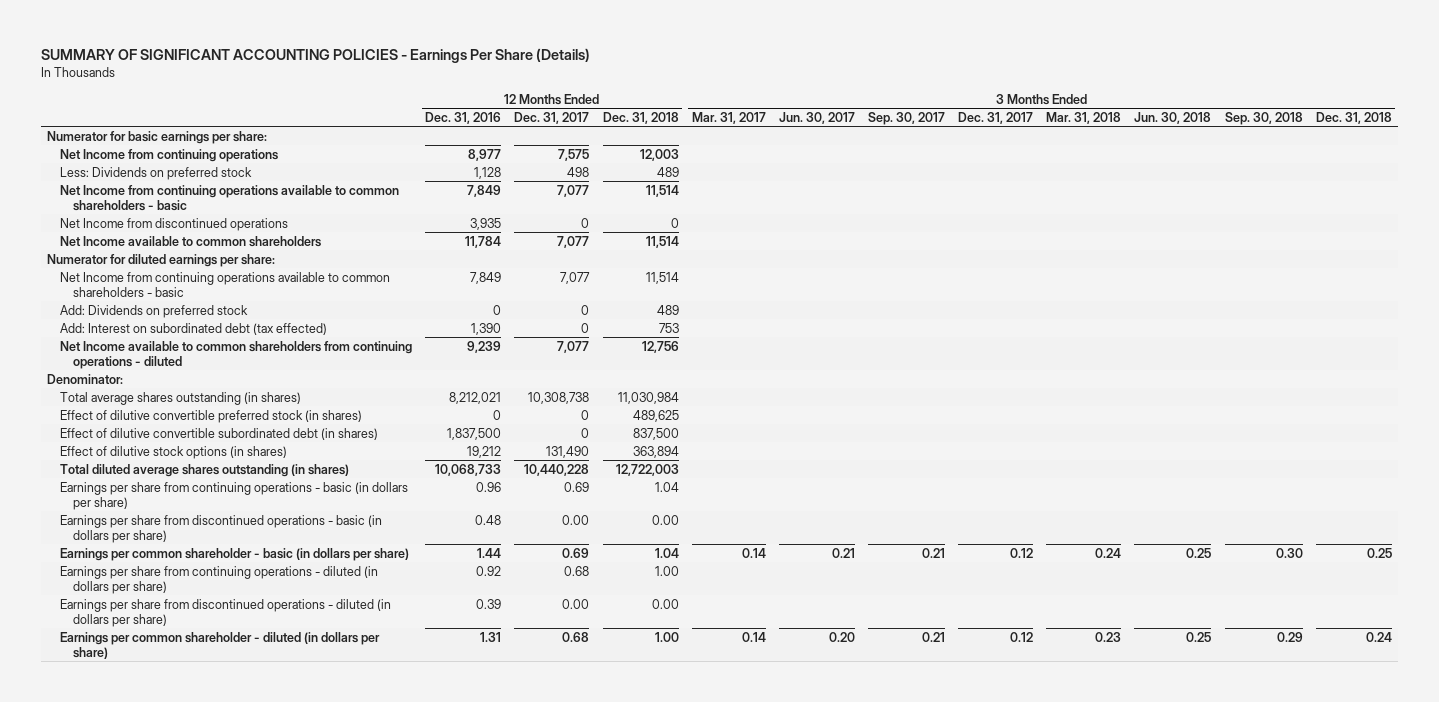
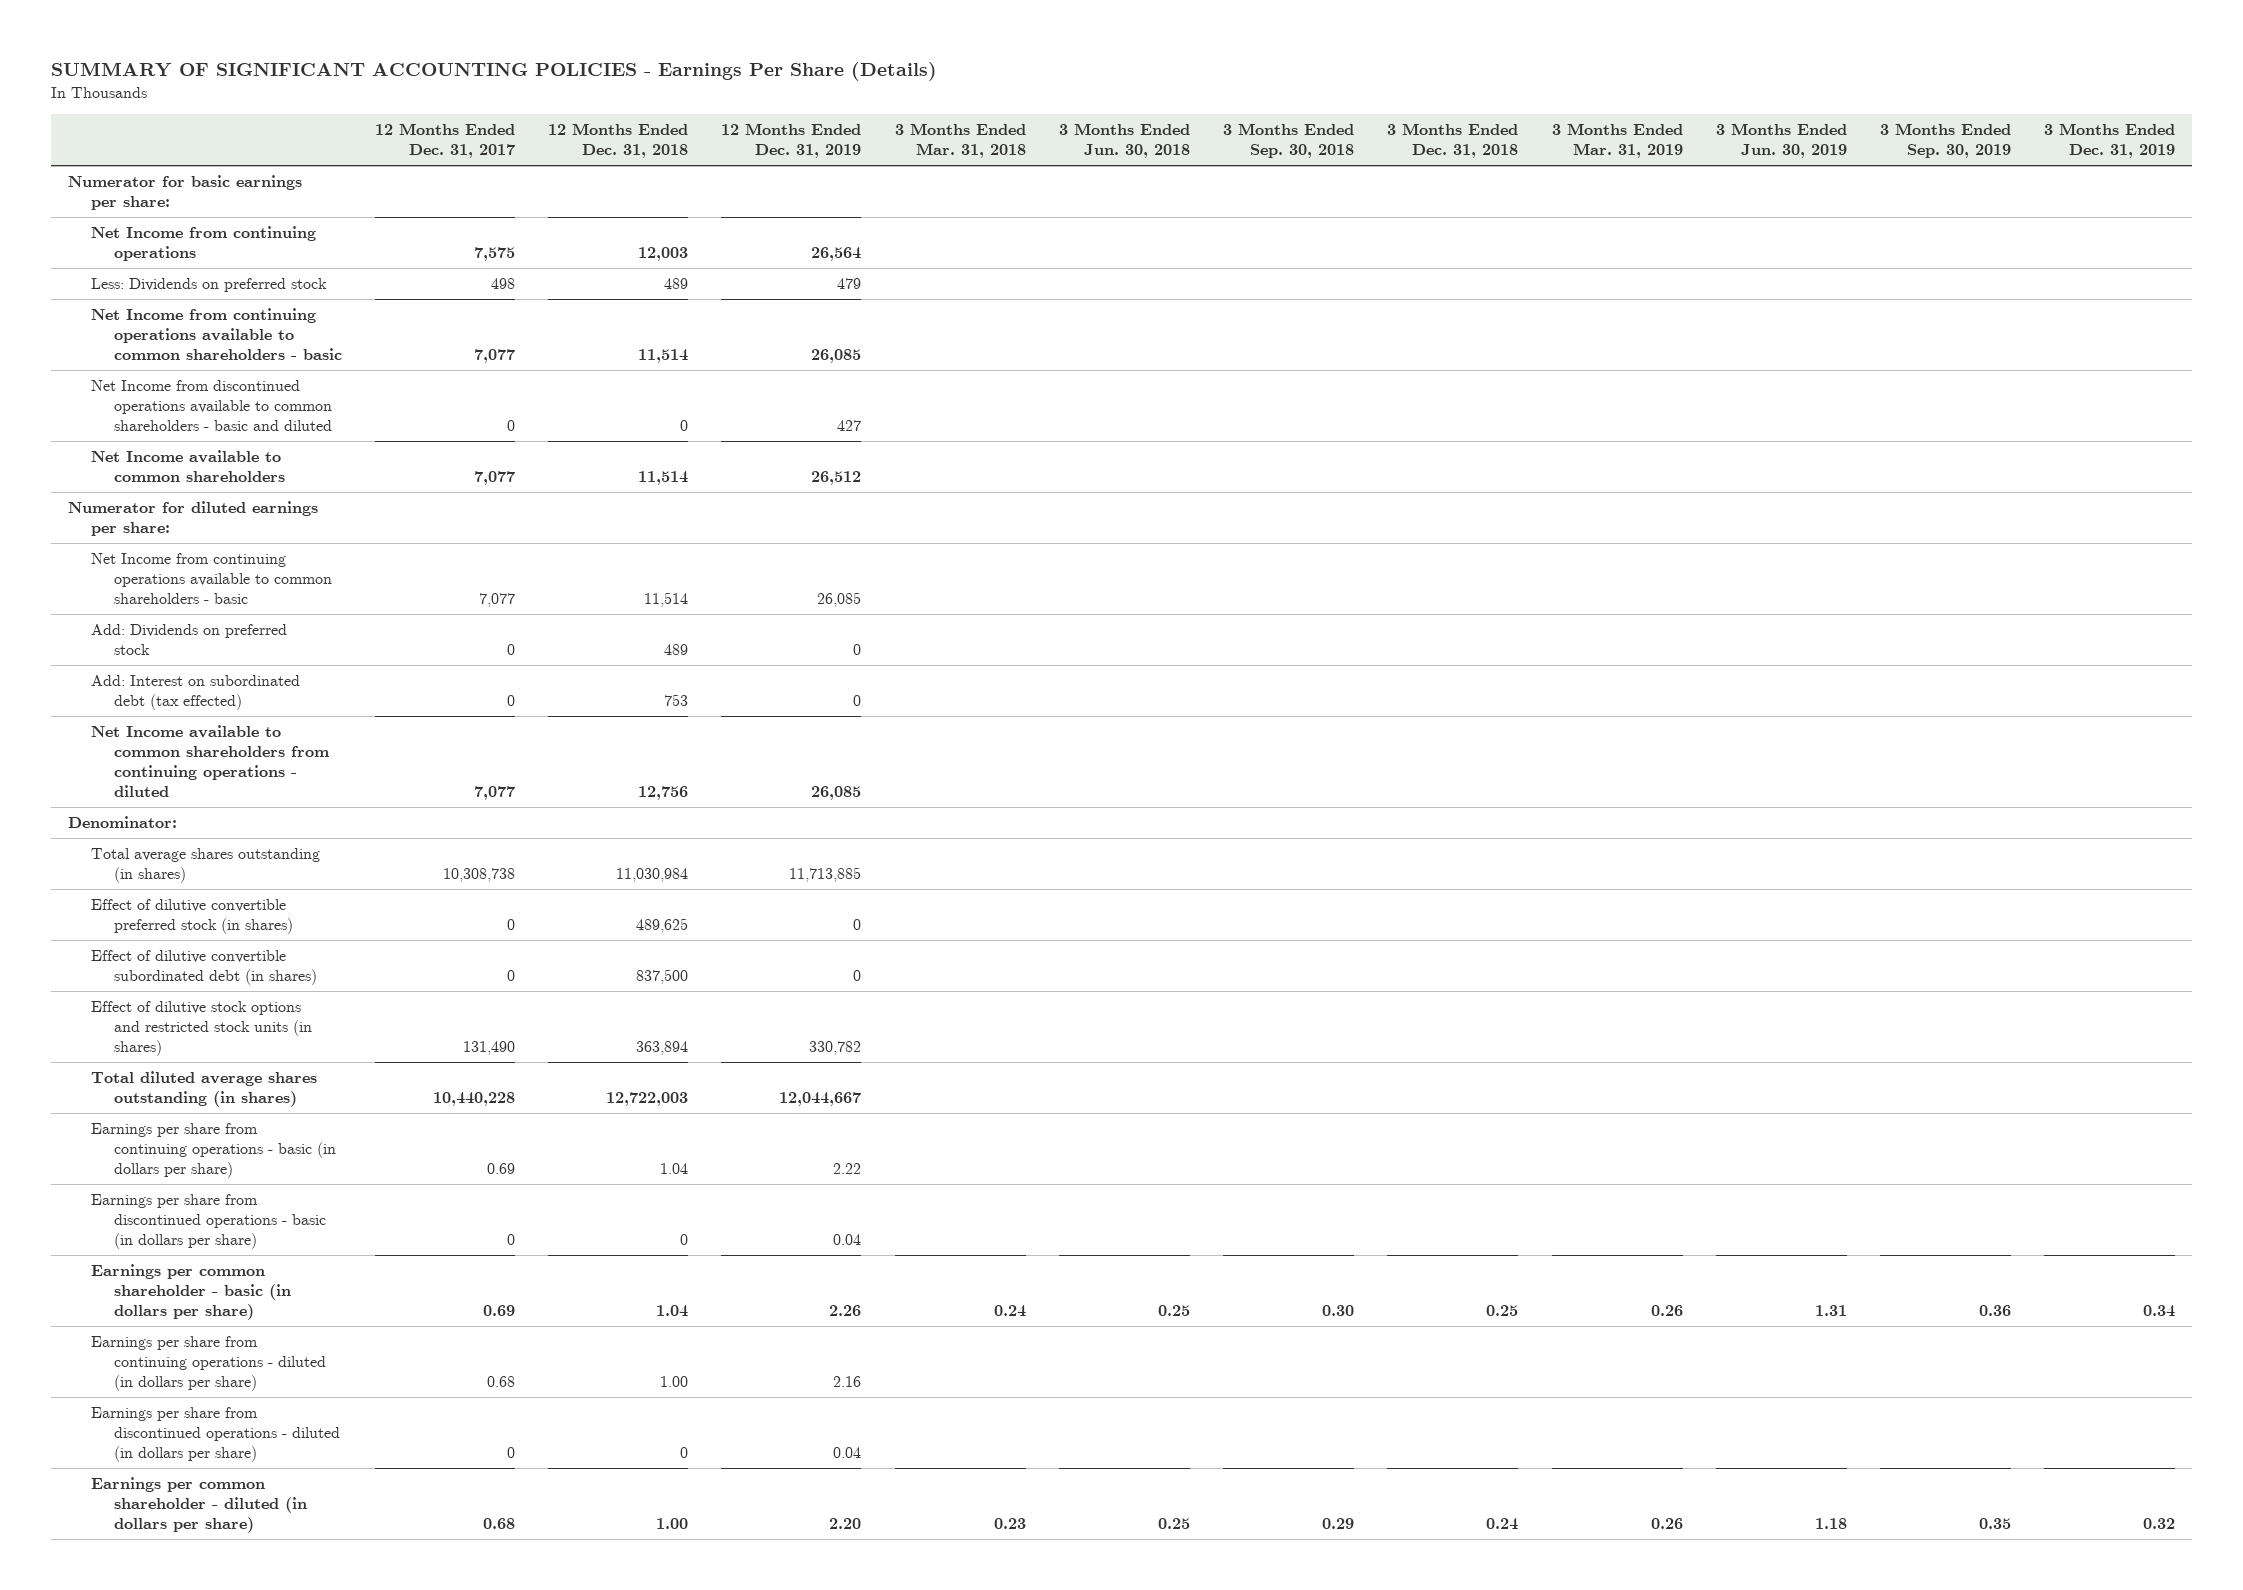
[425,111,502,124] Dec. 31, 2016 -> none
[691,111,766,124] Mar. 31, 2017 -> none
[778,111,855,124] Jun. 30, 2017 -> none
[868,111,946,125] Sep. 30, 2017 -> none
[958,111,1034,124] Dec. 31, 2017 -> none
none -> [721,123,862,159] 12 Months Ended Dec. 31, 2019
none -> [1551,123,1683,159] 3 Months Ended Mar. 31, 2019
none -> [1715,123,1847,159] 3 Months Ended Jun. 30, 2019
none -> [1880,123,2012,159] 3 Months Ended Sep. 30, 2019
none -> [2044,123,2176,159] 3 Months Ended Dec. 31, 2019
[60,217,289,231] Net Income from discontinued operations -> [90,380,332,431] Net Income from discontinued operations available to common shareholders - basic and diluted
[60,445,288,459] Effect of dilutive stock options (in shares) -> [90,1001,312,1056] Effect of dilutive stock options and restricted stock units (in shares)
[562,514,590,525] 0.00 -> [507,1233,516,1245] 0
[651,514,679,525] 0.00 -> [680,1233,689,1245] 0
[562,598,590,609] 0.00 -> [507,1446,516,1458] 0
[651,598,679,609] 0.00 -> [680,1446,689,1458] 0

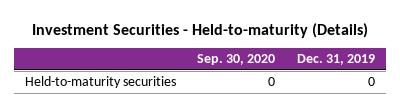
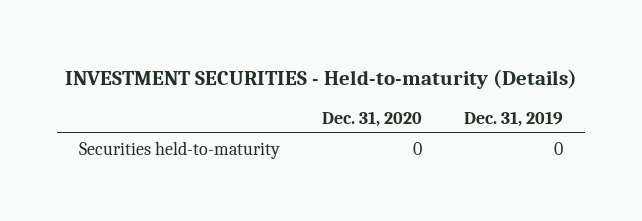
[31,22,368,38] Investment Securities - Held-to-maturity (Details) -> [64,68,577,89] INVESTMENT SECURITIES - Held-to-maturity (Details)
[197,54,276,66] Sep. 30, 2020 -> none
none -> [321,110,422,127] Dec. 31, 2020
[24,76,176,89] Held-to-maturity securities -> [78,141,280,160] Securities held-to-maturity

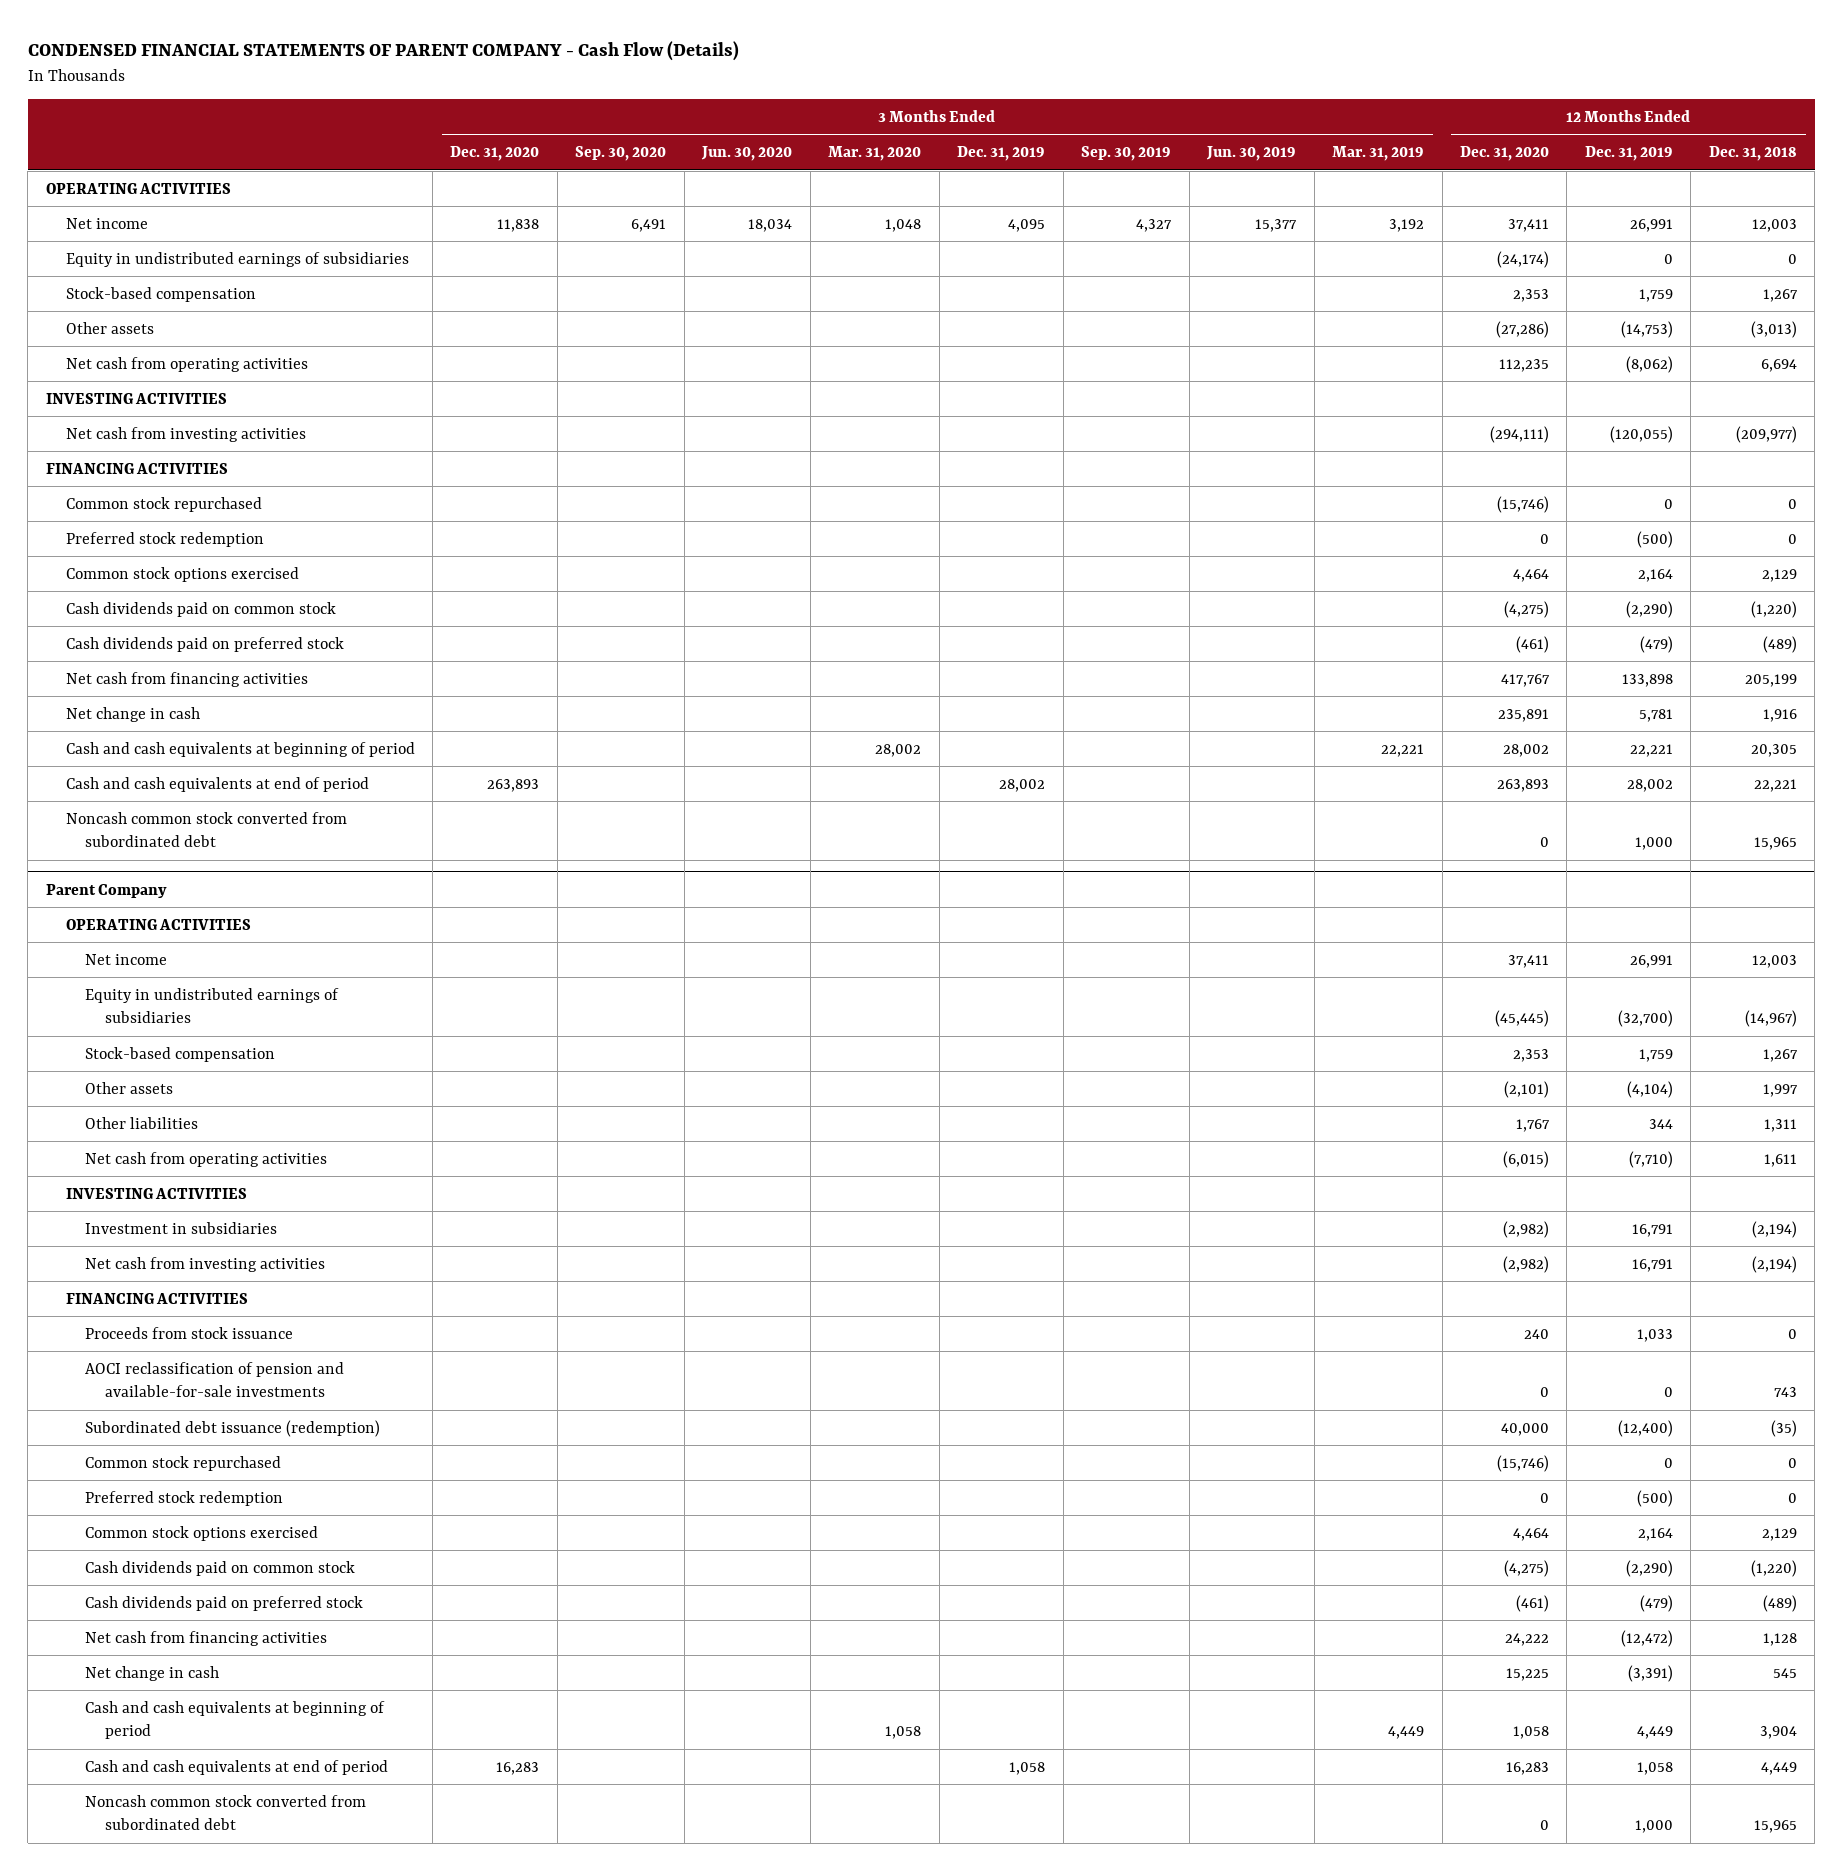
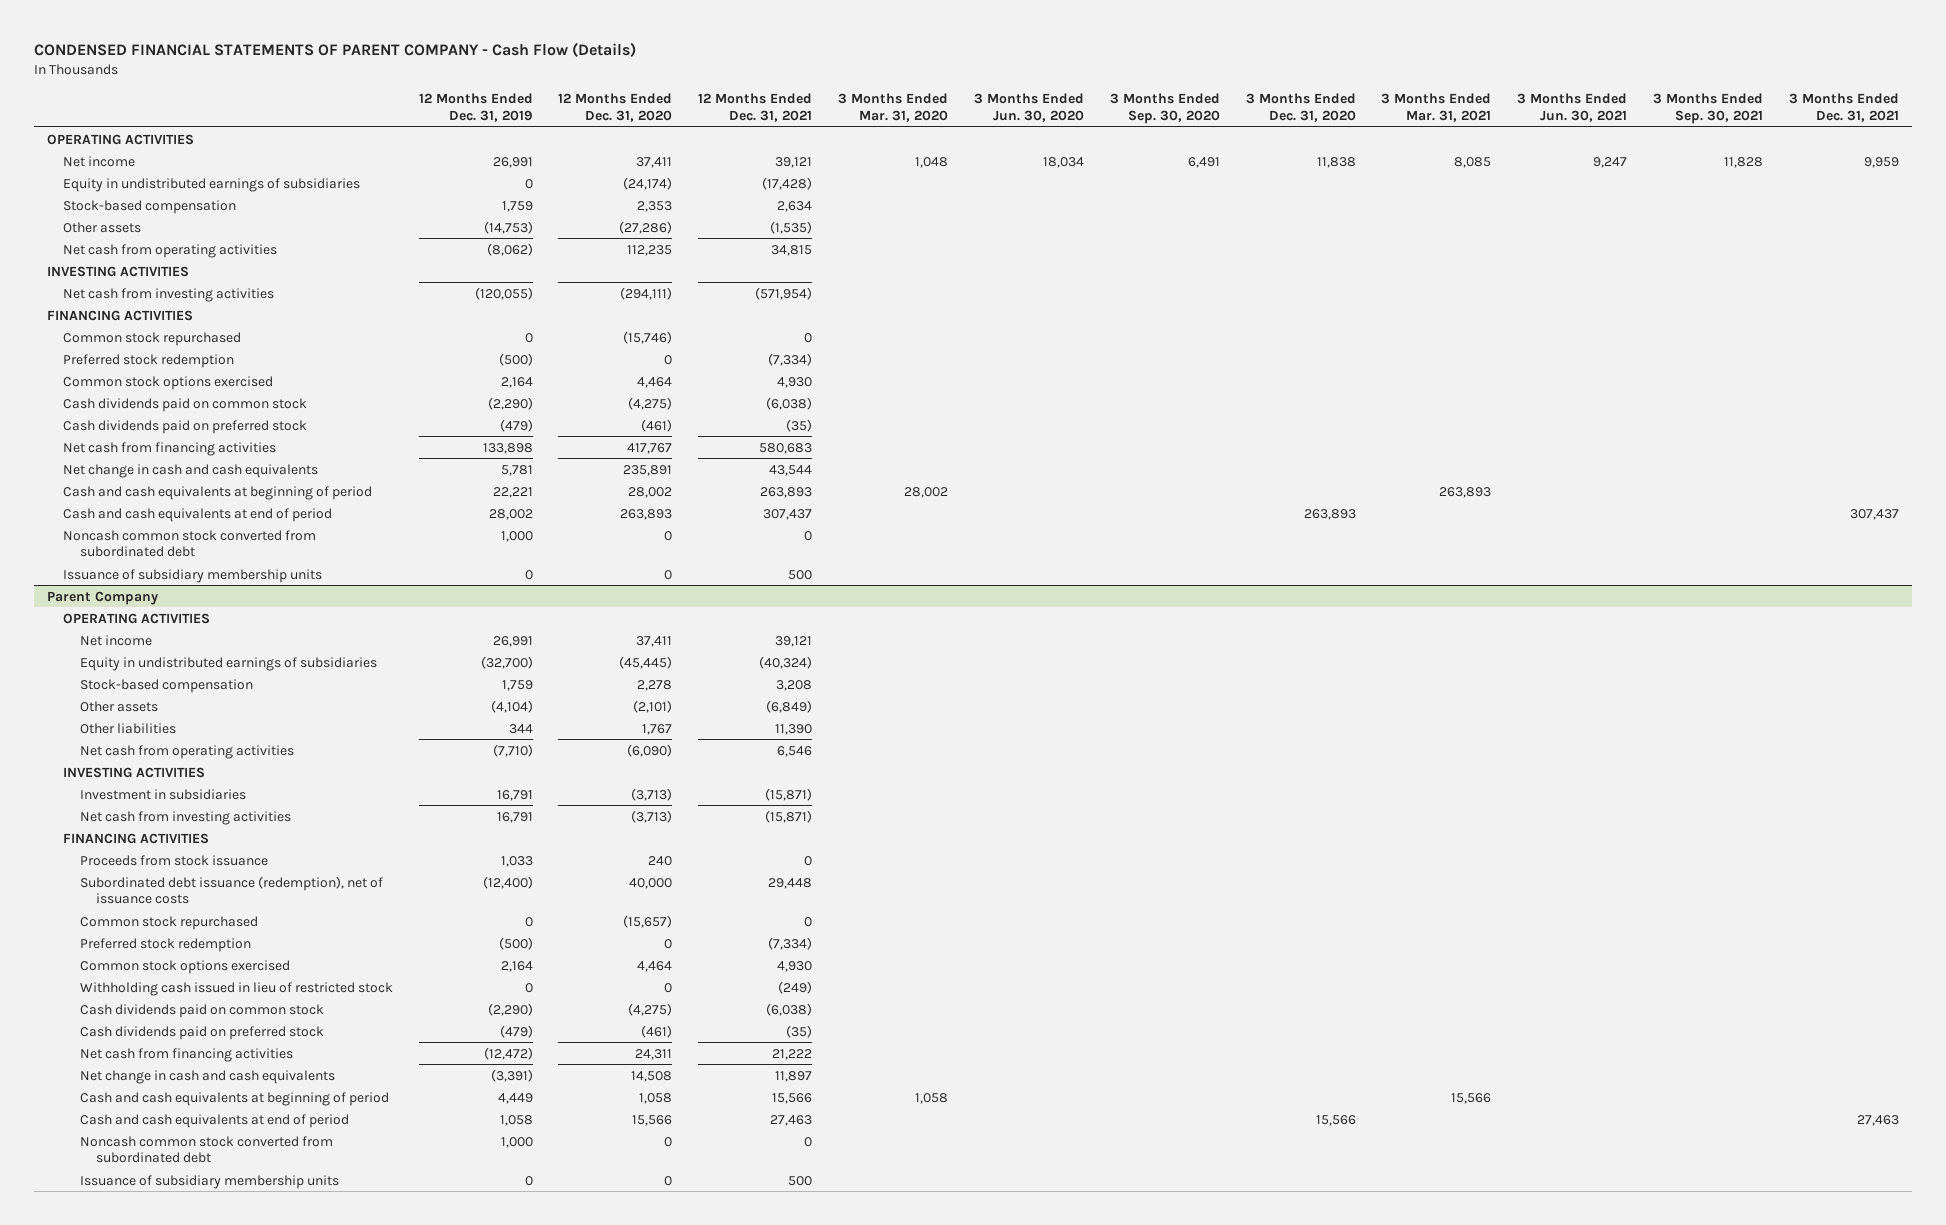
[957,145,1046,161] Dec. 31, 2019 -> none
[1081,145,1172,161] Sep. 30, 2019 -> none
[1206,145,1297,161] Jun. 30, 2019 -> none
[1332,145,1425,161] Mar. 31, 2019 -> none
[1708,145,1797,161] Dec. 31, 2018 -> none
none -> [698,93,813,122] 12 Months Ended Dec. 31, 2021
none -> [1381,93,1492,122] 3 Months Ended Mar. 31, 2021
none -> [1517,93,1628,122] 3 Months Ended Jun. 30, 2021
none -> [1653,93,1764,124] 3 Months Ended Sep. 30, 2021
none -> [1788,93,1899,122] 3 Months Ended Dec. 31, 2021
[65,706,200,722] Net change in cash -> [63,463,319,478] Net change in cash and cash equivalents
none -> [63,568,323,583] Issuance of subsidiary membership units
[1513,1048,1550,1062] 2,353 -> [637,679,673,691] 2,278
[1503,1150,1550,1168] (6,015) -> [627,743,673,757] (6,090)
[1503,1220,1550,1238] (2,982) -> [631,787,673,801] (3,713)
[1503,1255,1550,1273] (2,982) -> [631,809,673,823] (3,713)
[85,1361,345,1398] AOCI reclassification of pension and available-for-sale investments -> none
[85,1419,381,1437] Subordinated debt issuance (redemption) -> [79,875,383,904] Subordinated debt issuance (redemption), net of issuance costs
[1497,1454,1550,1472] (15,746) -> [623,914,673,928] (15,657)
none -> [79,981,393,996] Withholding cash issued in lieu of restricted stock
[1505,1632,1550,1646] 24,222 -> [635,1048,673,1060] 24,311
[85,1665,220,1681] Net change in cash -> [79,1069,335,1084] Net change in cash and cash equivalents
[1506,1667,1550,1681] 15,225 -> [631,1070,673,1082] 14,508
[496,1761,540,1775] 16,283 -> [1315,1114,1356,1126] 15,566
[1506,1761,1550,1775] 16,283 -> [632,1114,673,1126] 15,566
none -> [79,1174,339,1189] Issuance of subsidiary membership units

